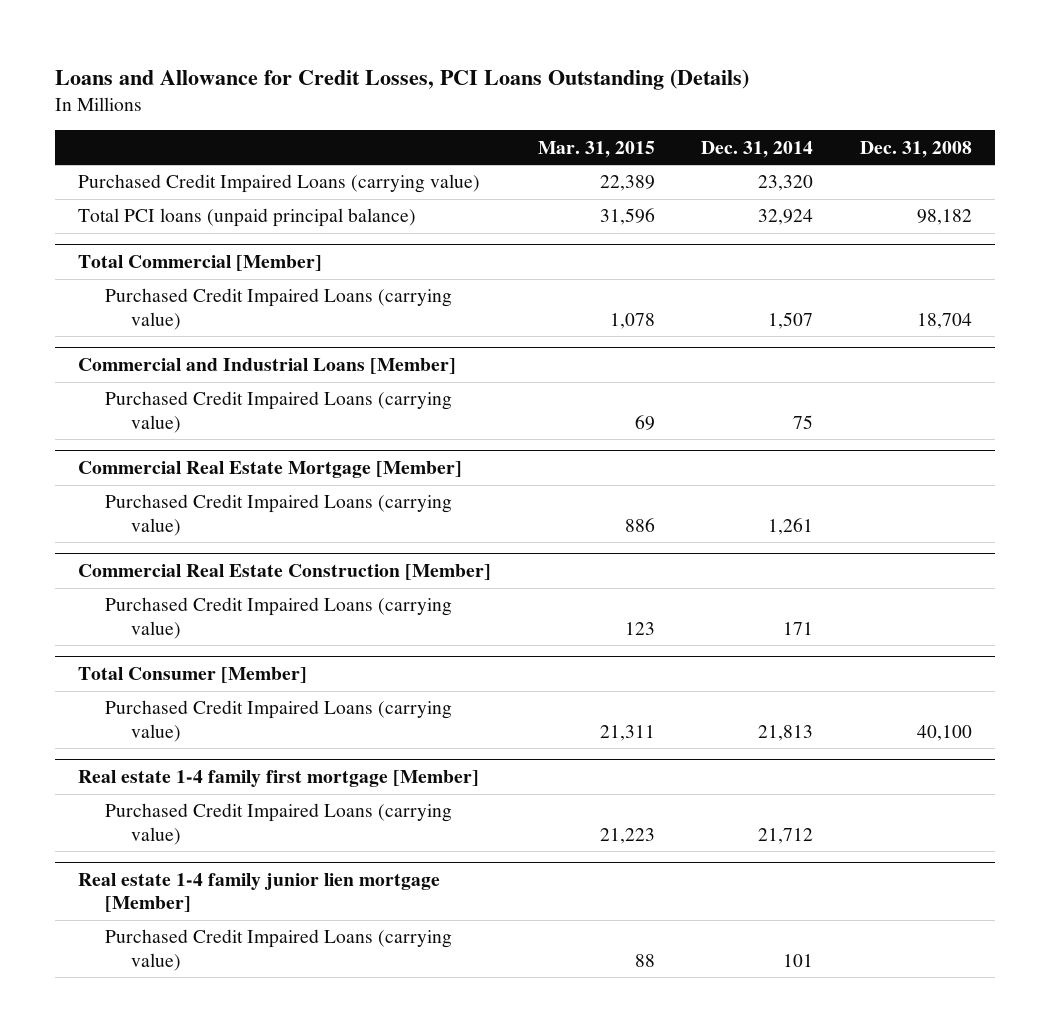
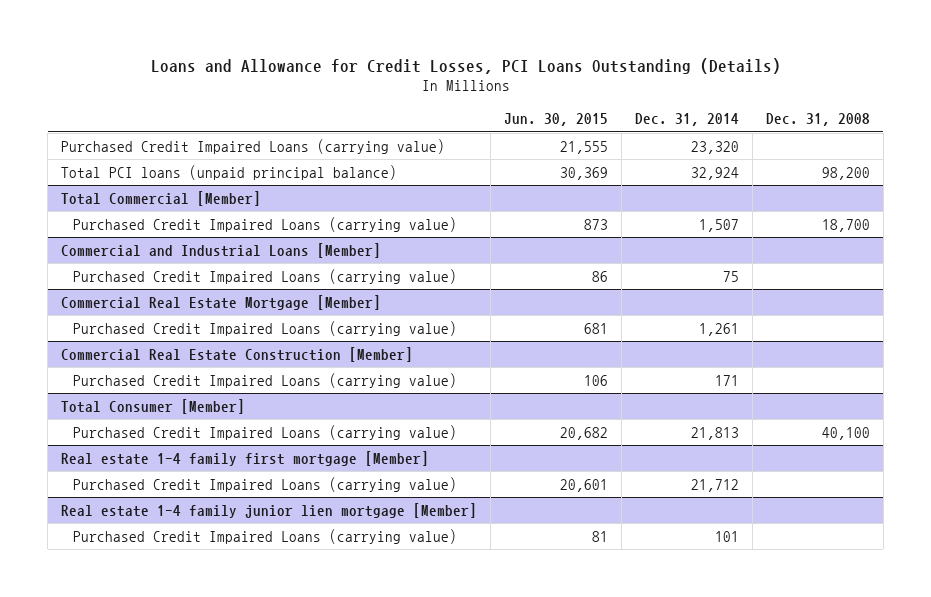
[537,140,655,158] Mar. 31, 2015 -> none
none -> [504,113,609,127] Jun. 30, 2015
[916,209,972,226] 98,182 -> [821,166,870,180] 98,200
[916,312,972,329] 18,704 -> [821,218,870,232] 18,700

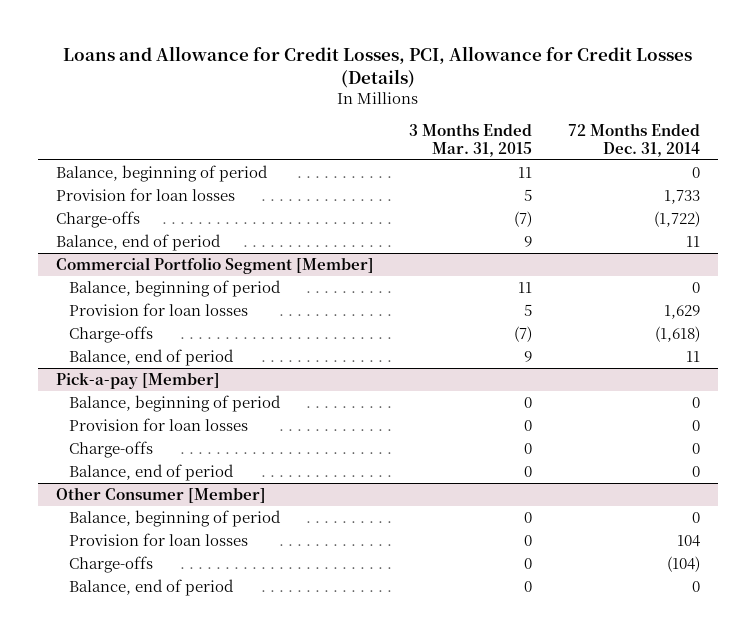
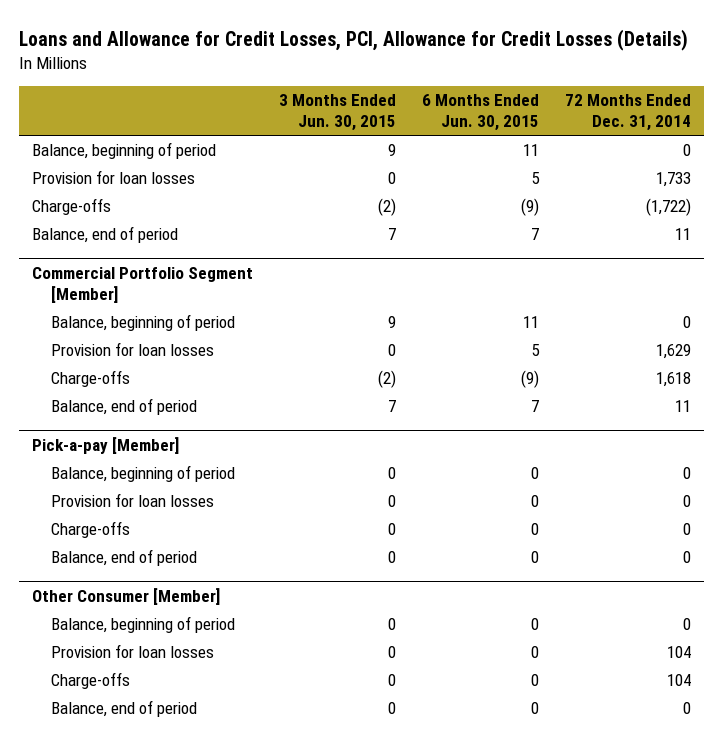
[409,123,533,158] 3 Months Ended Mar. 31, 2015 -> none
none -> [279,93,397,132] 3 Months Ended Jun. 30, 2015
none -> [422,93,540,132] 6 Months Ended Jun. 30, 2015
[654,325,700,342] (1,618) -> [656,372,692,388] 1,618
[666,555,700,572] (104) -> [667,674,692,687] 104

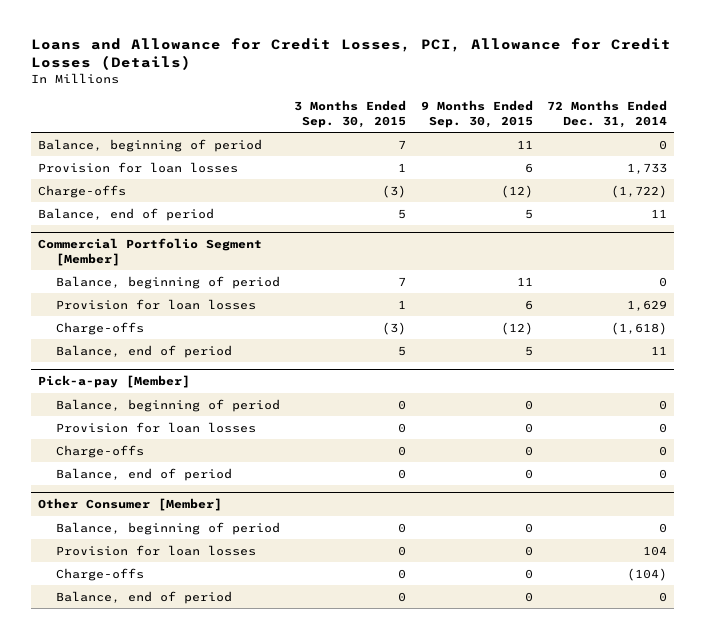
[279,93,397,132] 3 Months Ended Jun. 30, 2015 -> none
[422,93,540,132] 6 Months Ended Jun. 30, 2015 -> none
none -> [294,100,407,128] 3 Months Ended Sep. 30, 2015
none -> [420,100,533,128] 9 Months Ended Sep. 30, 2015
[656,372,692,388] 1,618 -> [611,321,668,335] (1,618)
[667,674,692,687] 104 -> [627,567,668,581] (104)

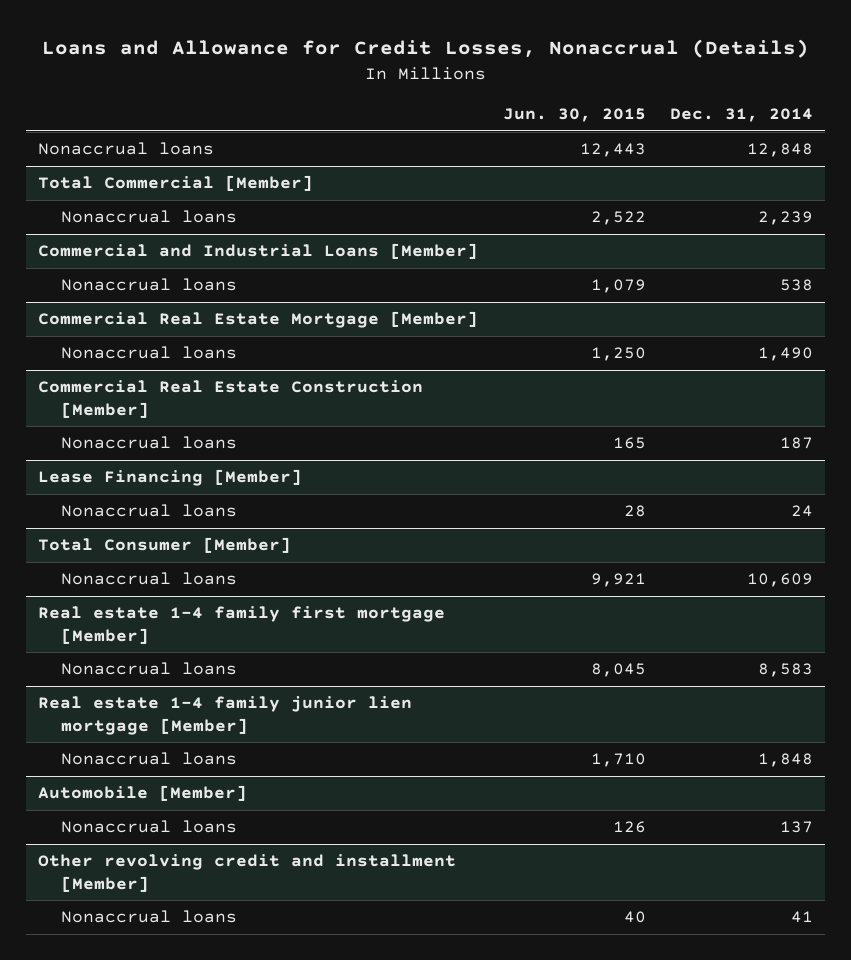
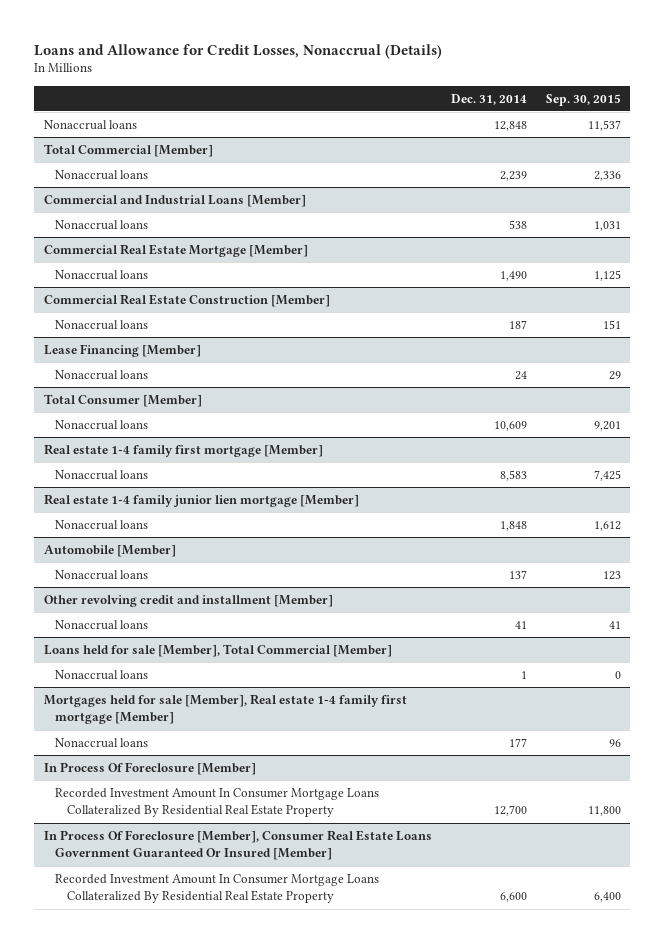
[502,108,646,123] Jun. 30, 2015 -> none
none -> [545,93,621,106] Sep. 30, 2015
none -> [43,643,392,657] Loans held for sale [Member], Total Commercial [Member]
none -> [55,669,149,680] Nonaccrual loans
none -> [43,693,407,725] Mortgages held for sale [Member], Real estate 1-4 family first mortgage [Member]
none -> [55,737,149,748] Nonaccrual loans
none -> [43,761,256,775] In Process Of Foreclosure [Member]
none -> [55,787,380,818] Recorded Investment Amount In Consumer Mortgage Loans Collateralized By Residential Real Estate Property
none -> [43,829,432,861] In Process Of Foreclosure [Member], Consumer Real Estate Loans Government Guaranteed Or Insured [Member]
none -> [55,873,380,904] Recorded Investment Amount In Consumer Mortgage Loans Collateralized By Residential Real Estate Property

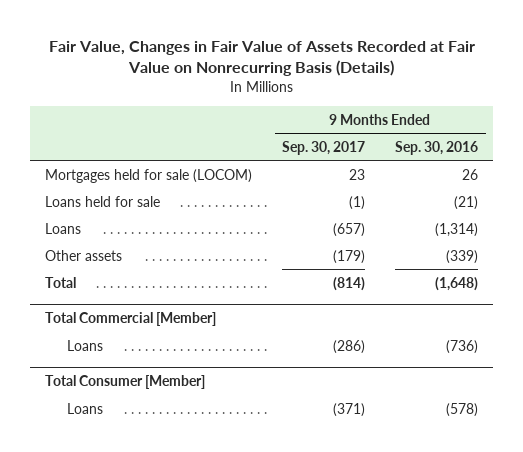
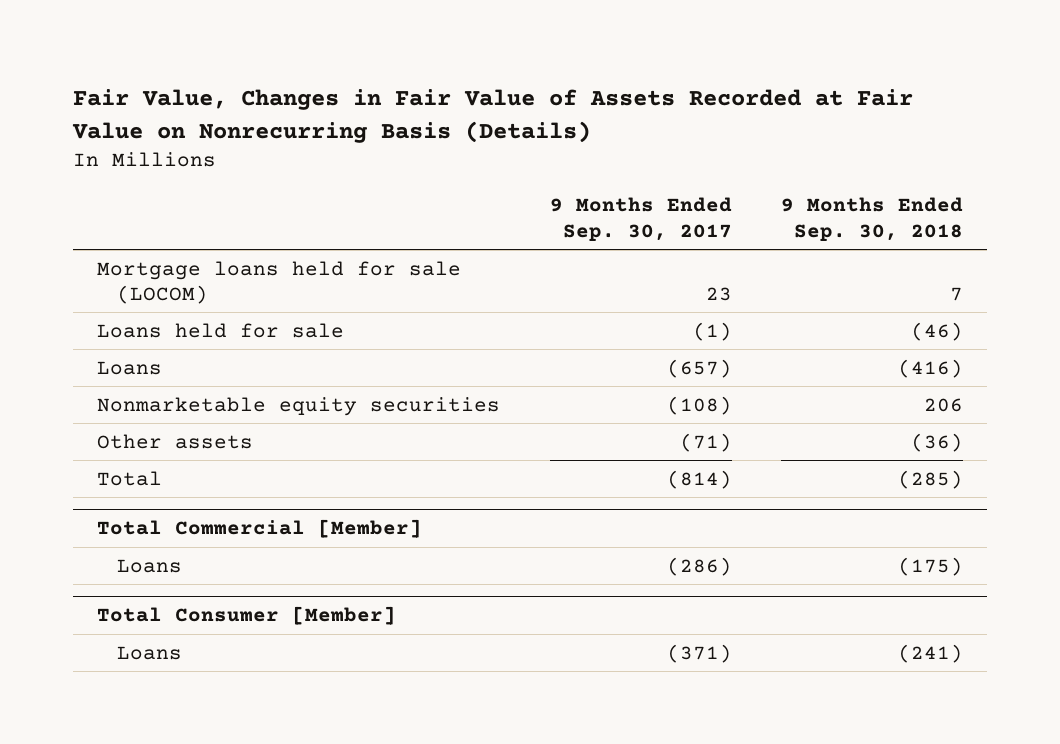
[395,140,479,155] Sep. 30, 2016 -> none
none -> [780,197,963,241] 9 Months Ended Sep. 30, 2018
[45,168,253,183] Mortgages held for sale (LOCOM) -> [97,260,462,304] Mortgage loans held for sale (LOCOM)
none -> [97,396,501,416] Nonmarketable equity securities
[333,249,366,264] (179) -> [679,432,732,452] (71)

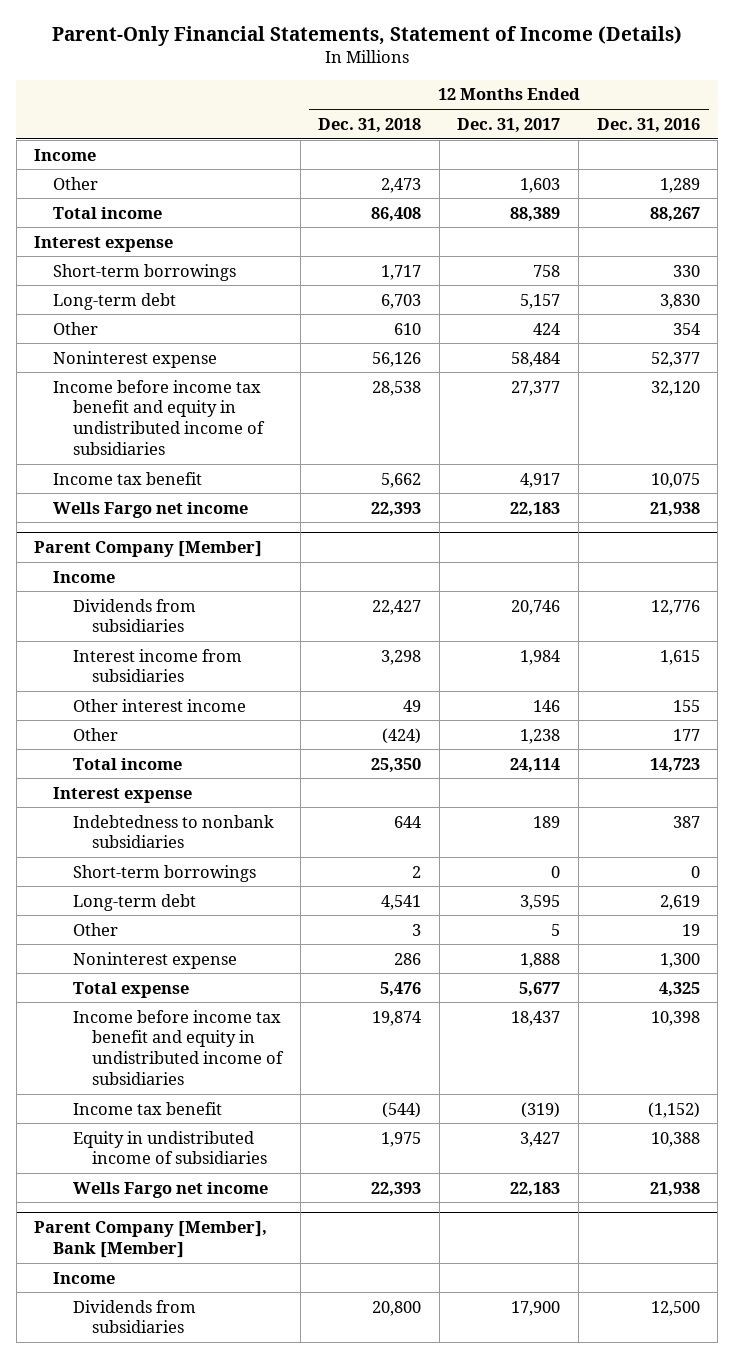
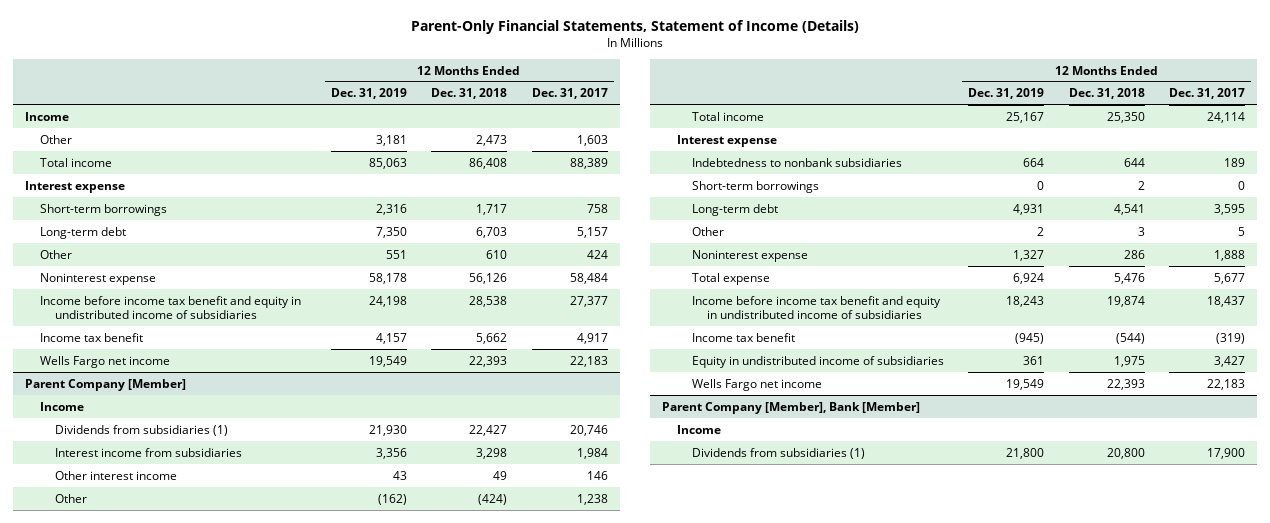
[596,117,700,133] Dec. 31, 2016 -> none
none -> [331,88,408,100] Dec. 31, 2019
[72,598,196,633] Dividends from subsidiaries -> [54,424,228,436] Dividends from subsidiaries (1)
[72,1299,196,1334] Dividends from subsidiaries -> [692,447,866,459] Dividends from subsidiaries (1)

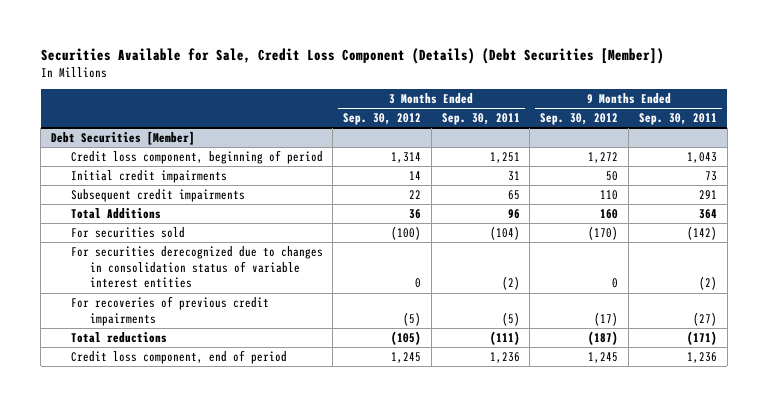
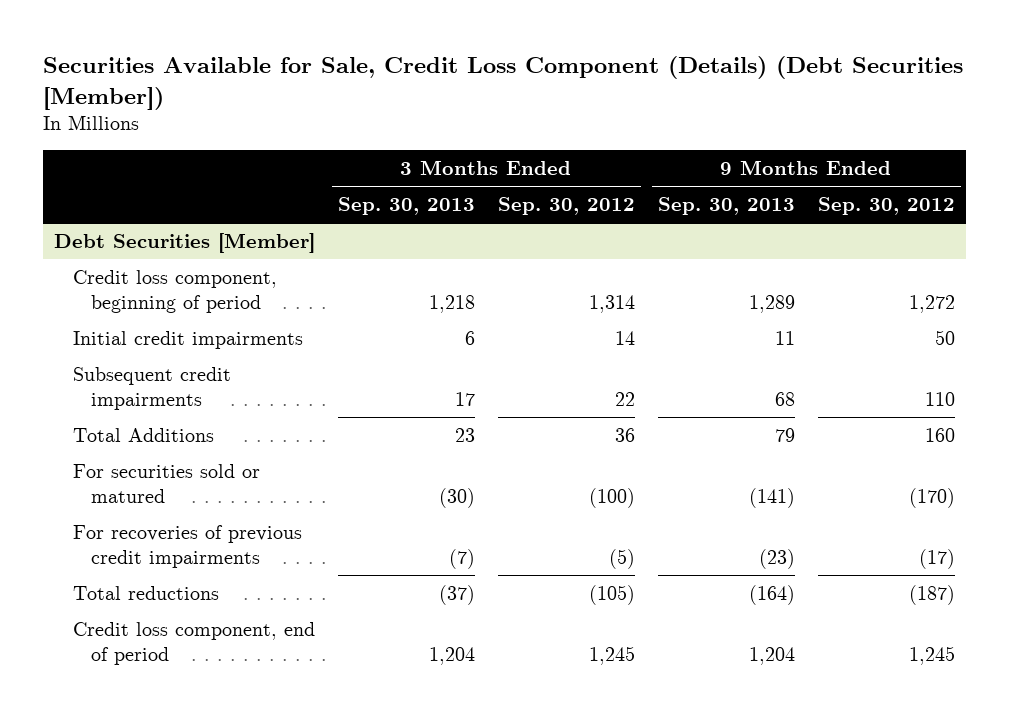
[441,113,520,126] Sep. 30, 2011 -> none
[638,113,717,126] Sep. 30, 2011 -> none
none -> [337,197,475,216] Sep. 30, 2013
none -> [657,197,795,216] Sep. 30, 2013
[70,245,323,289] For securities derecognized due to changes in consolidation status of variable interest entities -> none
[70,226,185,238] For securities sold -> [72,463,260,504] For securities sold or matured

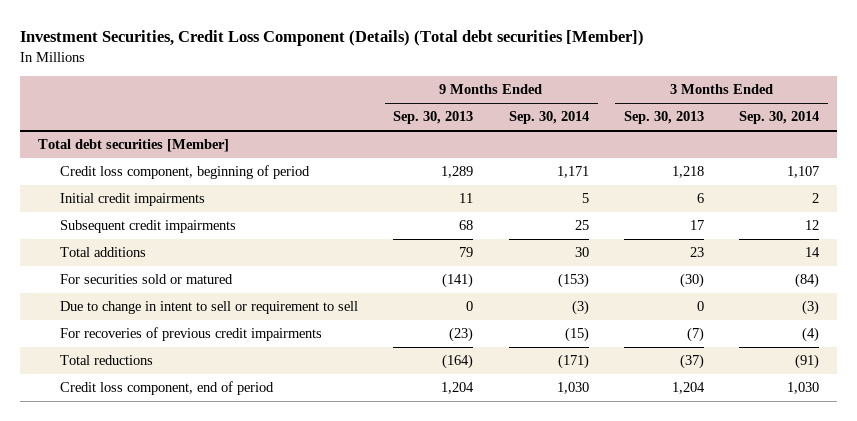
[42,56,963,110] Securities Available for Sale, Credit Loss Component (Details) (Debt Securities [Member]) -> [20,30,645,47] Investment Securities, Credit Loss Component (Details) (Total debt securities [Member])
[497,197,635,216] Sep. 30, 2012 -> none
[817,197,955,216] Sep. 30, 2012 -> none
none -> [508,111,589,125] Sep. 30, 2014
none -> [739,111,820,125] Sep. 30, 2014
[54,232,316,253] Debt Securities [Member] -> [37,139,229,153] Total debt securities [Member]
[72,427,214,442] Total Additions -> [60,247,147,258] Total additions
none -> [60,301,359,315] Due to change in intent to sell or requirement to sell

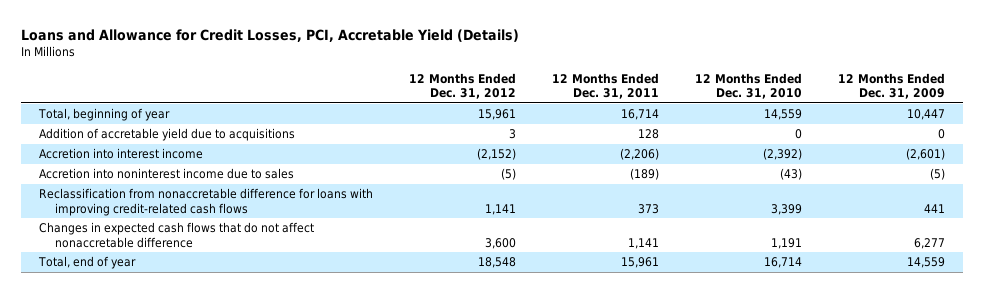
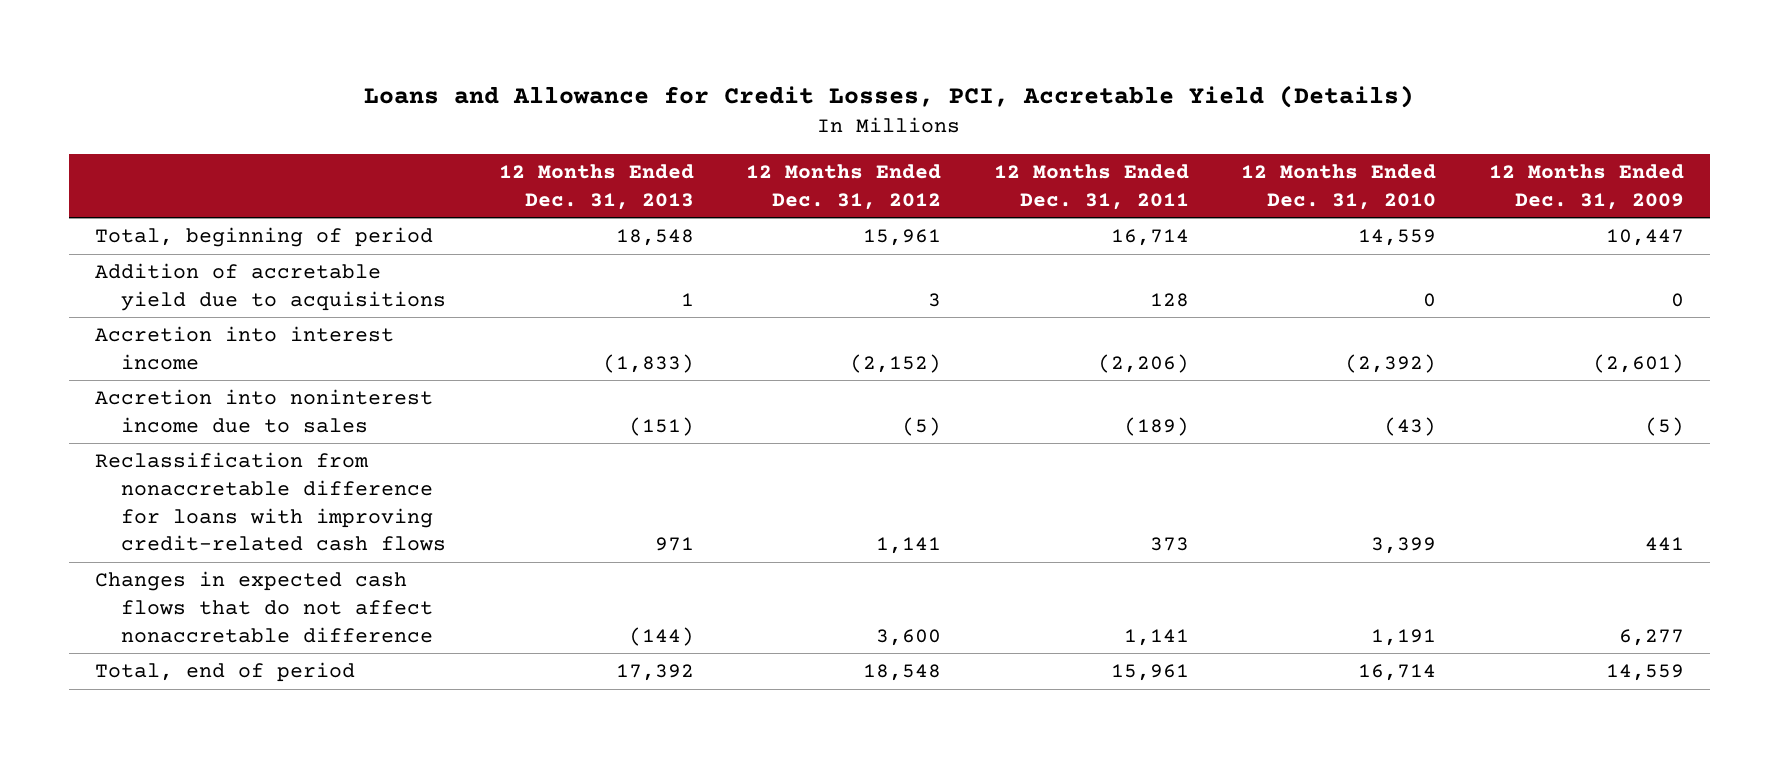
none -> [498,163,694,210] 12 Months Ended Dec. 31, 2013
[37,108,170,122] Total, beginning of year -> [95,227,434,248] Total, beginning of period
[37,256,136,270] Total, end of year -> [95,662,356,683] Total, end of period

